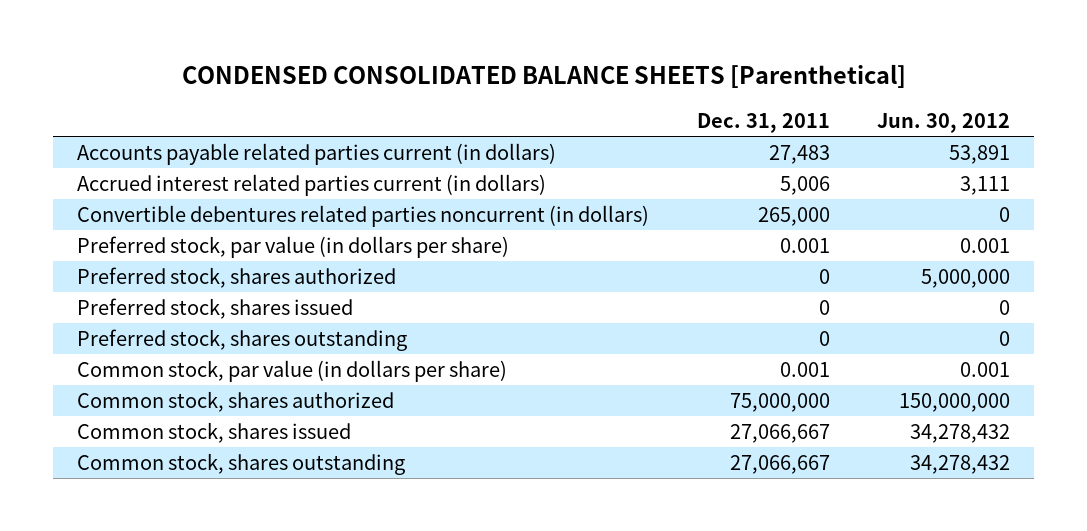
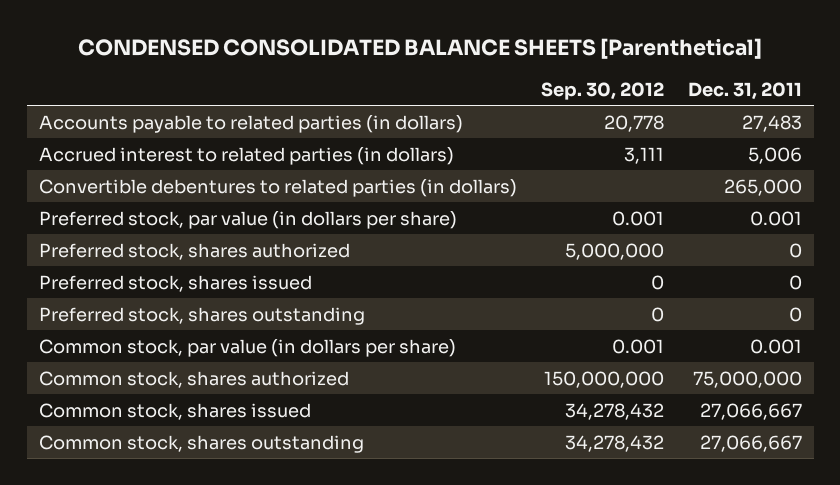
[877,112,1011,133] Jun. 30, 2012 -> none
none -> [540,81,664,100] Sep. 30, 2012
[76,143,556,166] Accounts payable related parties current (in dollars) -> [38,114,463,133] Accounts payable to related parties (in dollars)
[76,174,546,197] Accrued interest related parties current (in dollars) -> [38,146,454,165] Accrued interest to related parties (in dollars)
[76,205,649,228] Convertible debentures related parties noncurrent (in dollars) -> [38,178,517,197] Convertible debentures to related parties (in dollars)

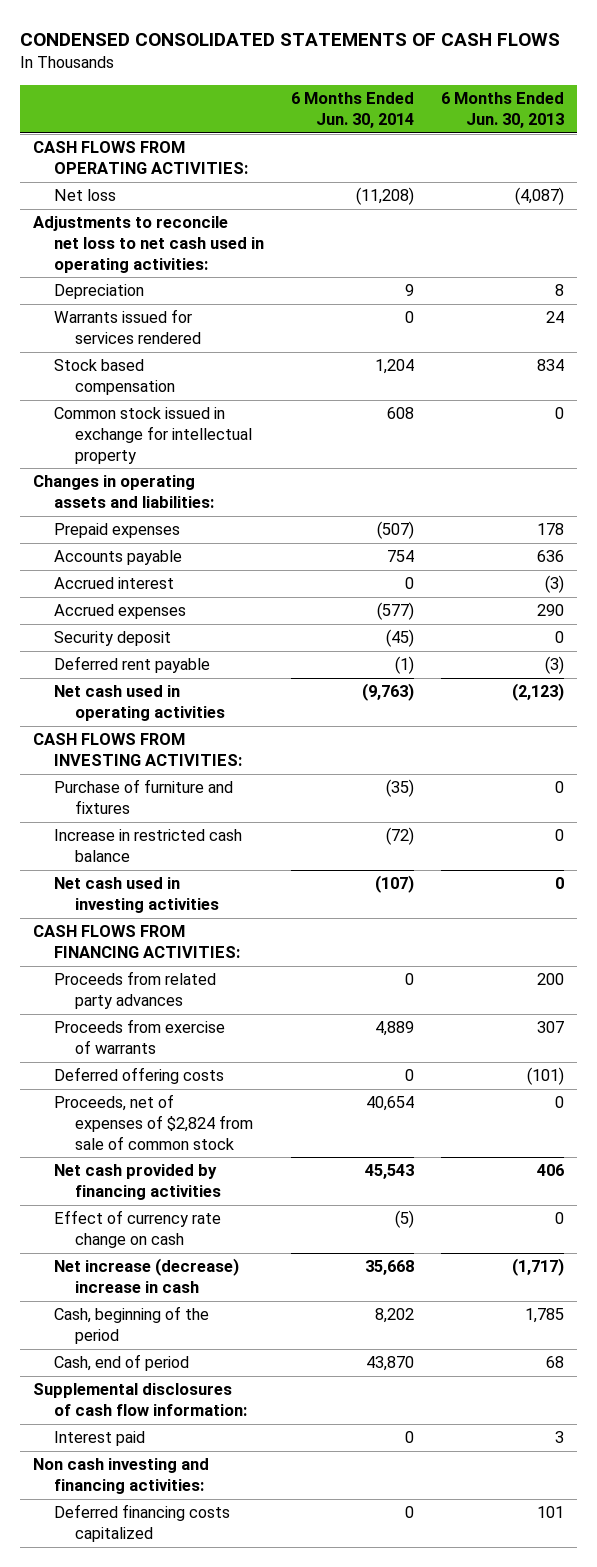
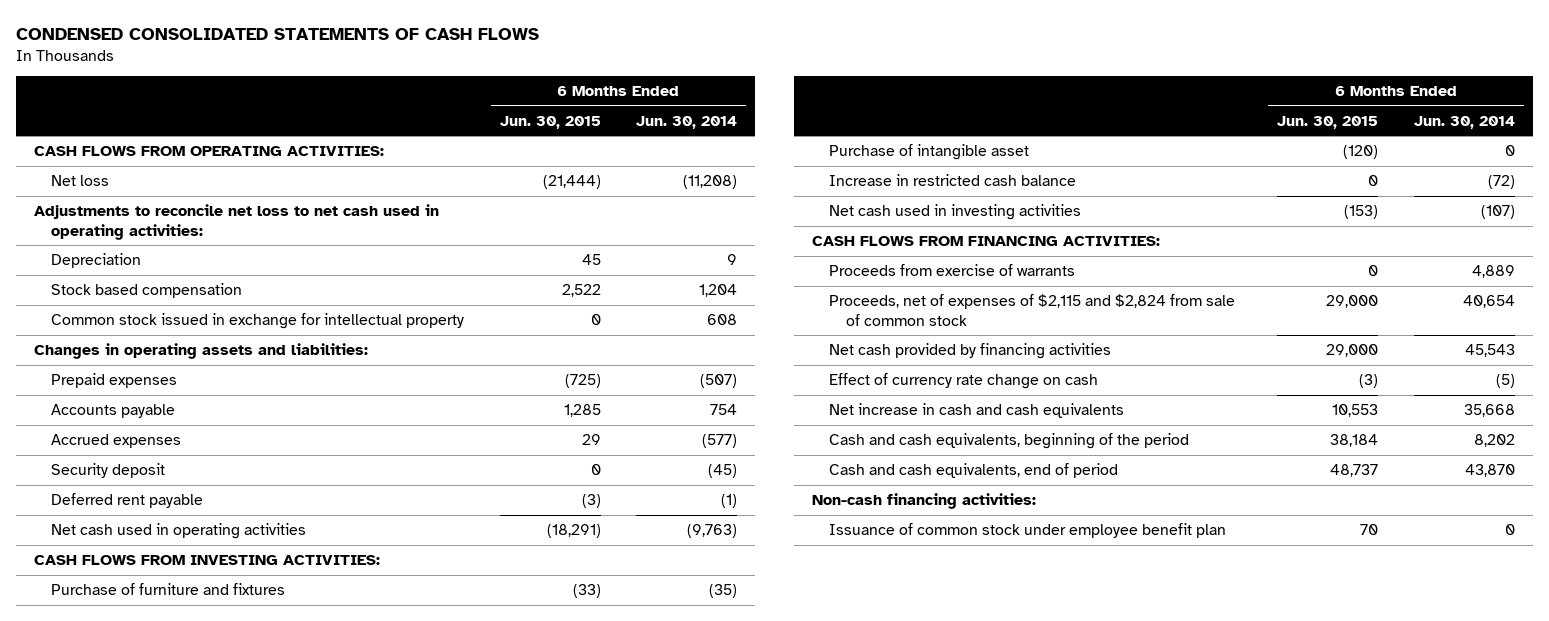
[440,92,564,129] 6 Months Ended Jun. 30, 2013 -> none
none -> [499,115,601,129] Jun. 30, 2015
[54,309,202,345] Warrants issued for services rendered -> none
[54,577,175,590] Accrued interest -> none
none -> [828,144,1029,161] Purchase of intangible asset
[54,971,217,1010] Proceeds from related party advances -> none
[54,1067,225,1085] Deferred offering costs -> none
[54,1094,254,1150] Proceeds, net of expenses of $2,824 from sale of common stock -> [828,294,1235,326] Proceeds, net of expenses of $2,115 and $2,824 from sale of common stock
[33,1383,248,1417] Supplemental disclosures of cash flow information: -> none
[54,1431,146,1447] Interest paid -> none
[54,1504,231,1543] Deferred financing costs capitalized -> none
[54,1258,240,1294] Net increase (decrease) increase in cash -> [828,403,1124,419] Net increase in cash and cash equivalents
[54,1306,210,1345] Cash, beginning of the period -> [828,433,1189,450] Cash and cash equivalents, beginning of the period
[54,1354,190,1372] Cash, end of period -> [828,463,1118,479] Cash and cash equivalents, end of period
[33,1458,210,1495] Non cash investing and financing activities: -> [811,493,1036,510] Non-cash financing activities:
none -> [828,523,1226,539] Issuance of common stock under employee benefit plan

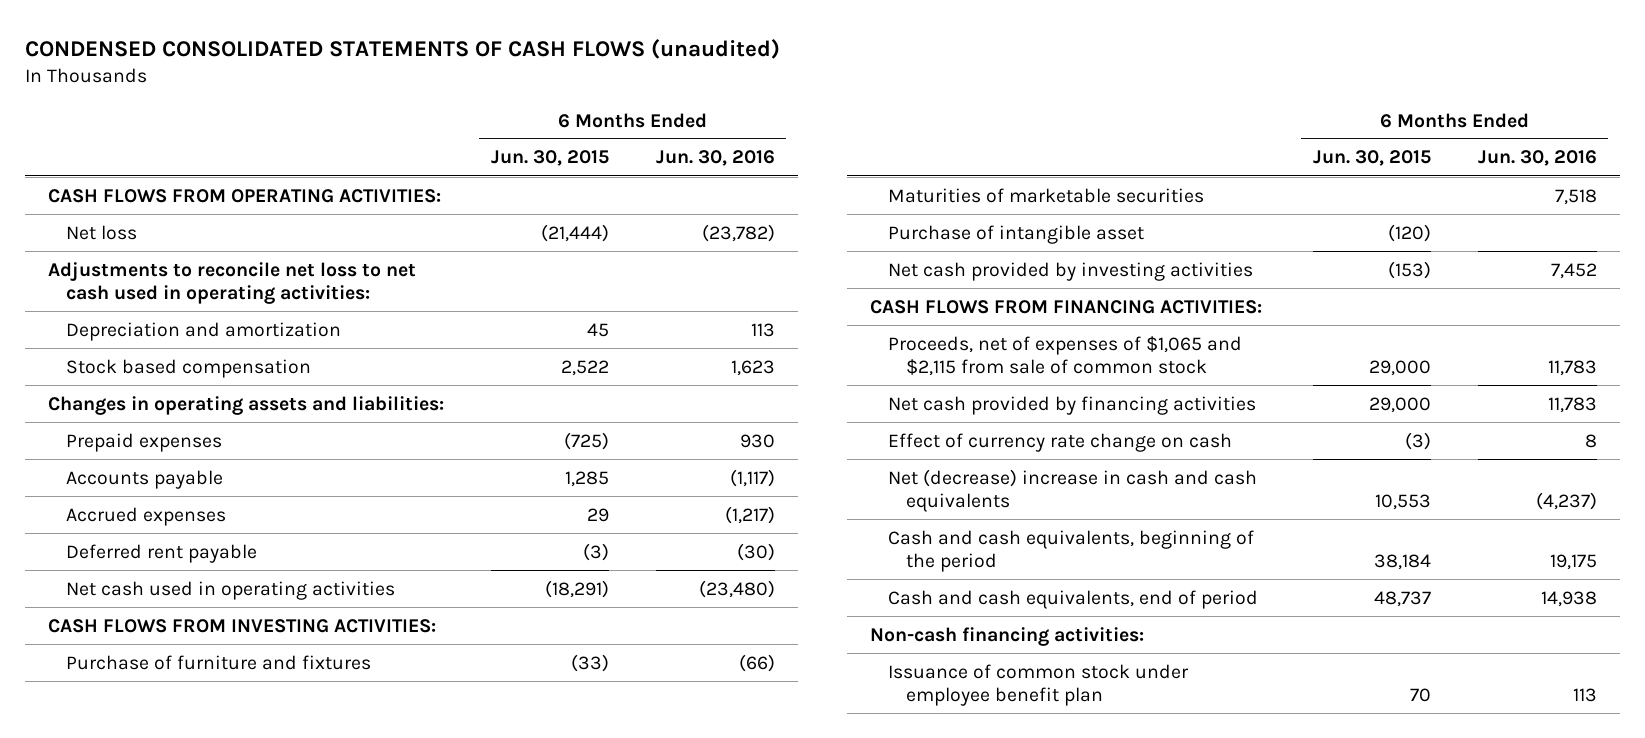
[15,27,539,40] CONDENSED CONSOLIDATED STATEMENTS OF CASH FLOWS -> [25,38,781,59] CONDENSED CONSOLIDATED STATEMENTS OF CASH FLOWS (unaudited)
[636,115,738,129] Jun. 30, 2014 -> none
none -> [655,150,775,167] Jun. 30, 2016
[50,253,141,269] Depreciation -> none
none -> [66,321,342,341] Depreciation and amortization
[50,313,464,330] Common stock issued in exchange for intellectual property -> none
[50,463,165,479] Security deposit -> none
none -> [888,187,1205,203] Maturities of marketable securities
[828,174,1076,187] Increase in restricted cash balance -> none
[828,204,1081,221] Net cash used in investing activities -> [888,261,1254,281] Net cash provided by investing activities
[828,264,1075,277] Proceeds from exercise of warrants -> none
[828,294,1235,326] Proceeds, net of expenses of $2,115 and $2,824 from sale of common stock -> [888,335,1243,377] Proceeds, net of expenses of $1,065 and $2,115 from sale of common stock
[828,403,1124,419] Net increase in cash and cash equivalents -> [888,468,1258,513] Net (decrease) increase in cash and cash equivalents

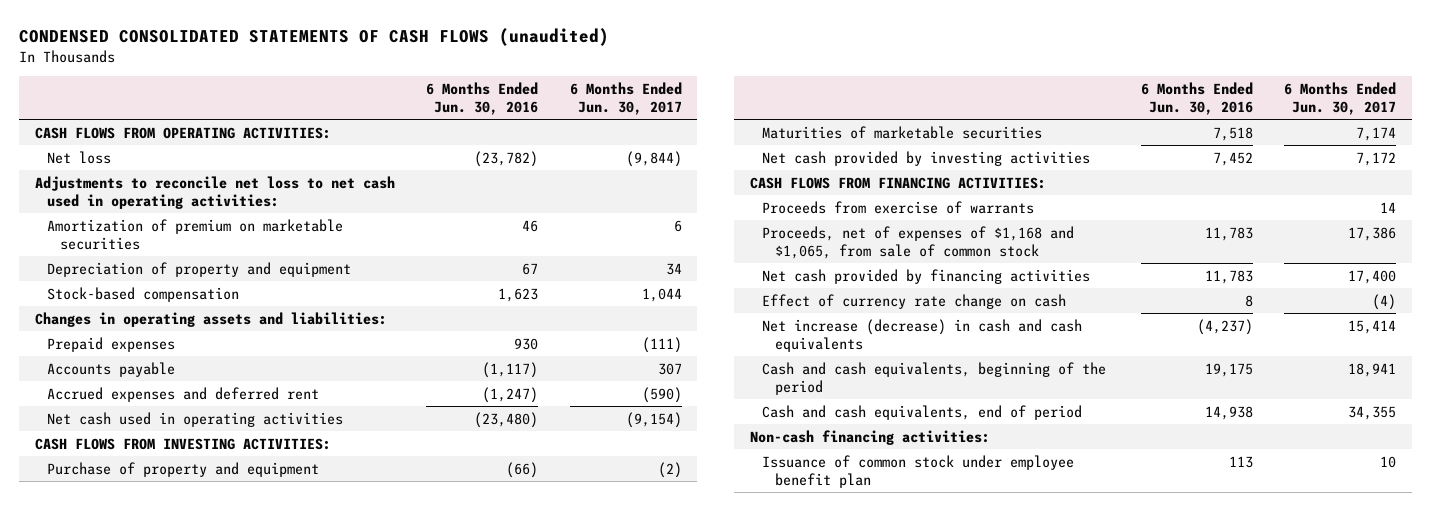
[491,150,610,167] Jun. 30, 2015 -> none
none -> [569,81,682,116] 6 Months Ended Jun. 30, 2017
[66,321,342,341] Depreciation and amortization -> none
none -> [47,218,344,250] Amortization of premium on marketable securities
none -> [47,261,352,277] Depreciation of property and equipment
[66,358,312,378] Stock based compensation -> [47,286,240,302] Stock-based compensation
[66,543,258,563] Deferred rent payable -> none
[66,506,227,526] Accrued expenses -> [47,386,320,402] Accrued expenses and deferred rent
[724,505,775,524] (1,217) -> [482,386,539,403] (1,247)
[66,654,372,670] Purchase of furniture and fixtures -> [47,461,320,477] Purchase of property and equipment
[888,224,1145,244] Purchase of intangible asset -> none
none -> [762,200,1035,214] Proceeds from exercise of warrants
[888,335,1243,377] Proceeds, net of expenses of $1,065 and $2,115 from sale of common stock -> [762,225,1075,259] Proceeds, net of expenses of $1,168 and $1,065, from sale of common stock
[888,468,1258,513] Net (decrease) increase in cash and cash equivalents -> [762,318,1083,352] Net increase (decrease) in cash and cash equivalents

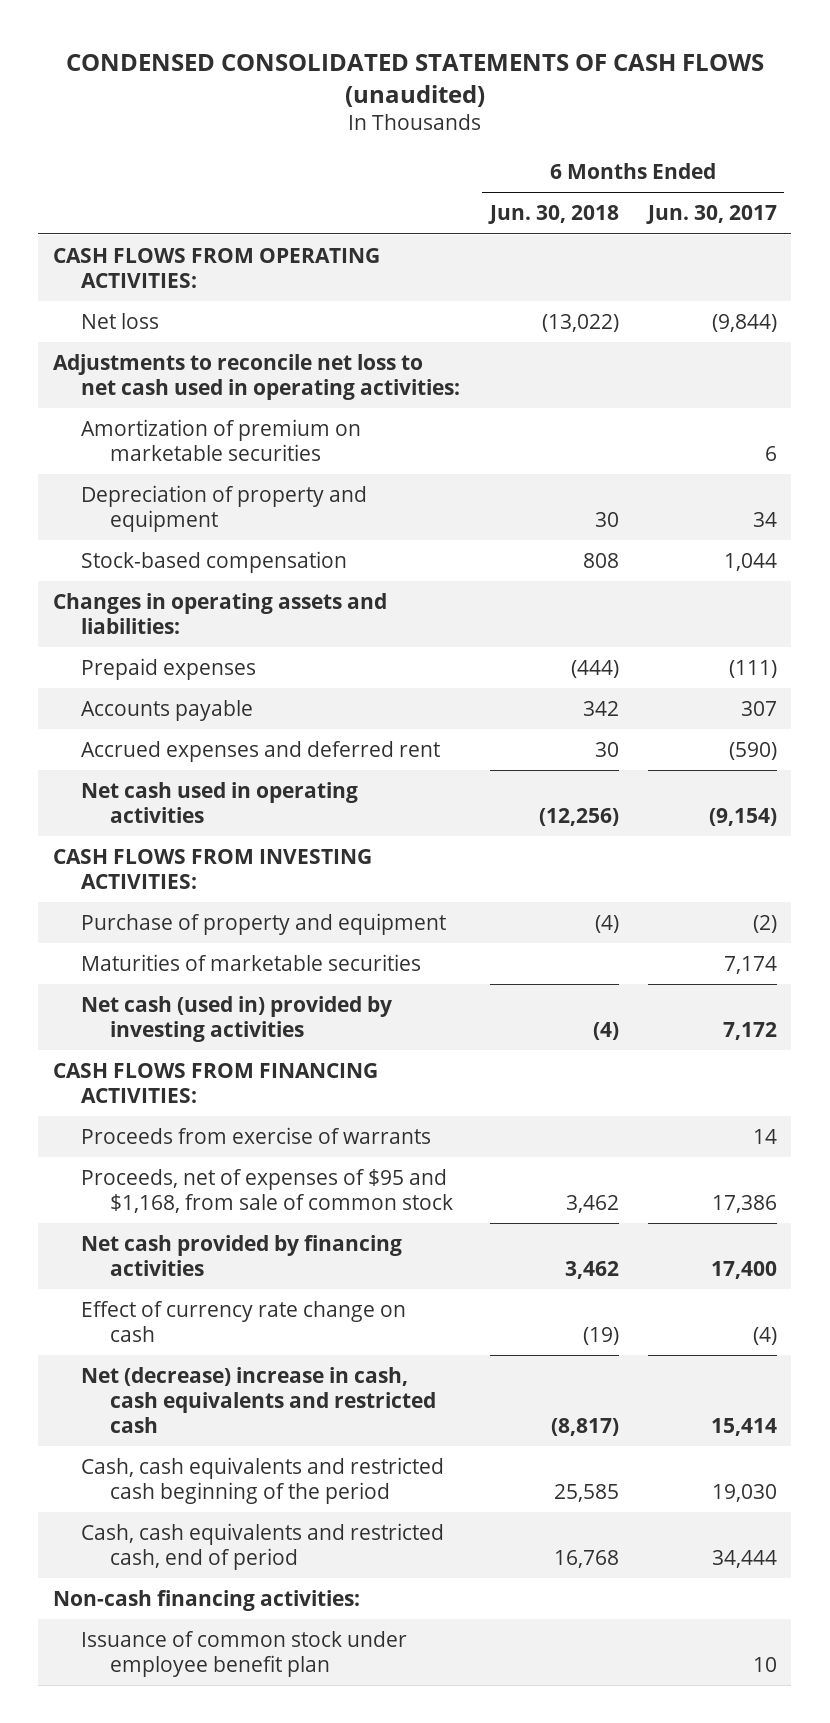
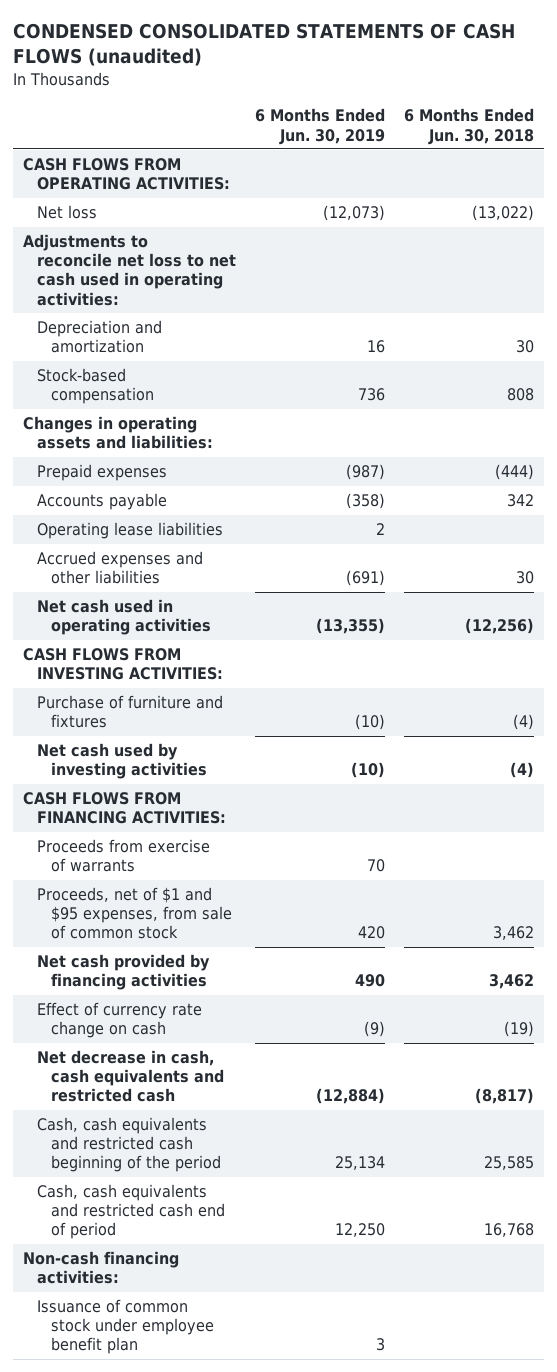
[645,205,777,225] Jun. 30, 2017 -> none
none -> [255,108,386,145] 6 Months Ended Jun. 30, 2019
[81,418,362,461] Amortization of premium on marketable securities -> none
[81,484,368,532] Depreciation of property and equipment -> [37,320,163,354] Depreciation and amortization
none -> [37,522,224,540] Operating lease liabilities
[81,740,441,762] Accrued expenses and deferred rent -> [37,551,204,585] Accrued expenses and other liabilities
[81,953,422,971] Maturities of marketable securities -> none
[81,912,447,935] Purchase of property and equipment -> [37,695,224,729] Purchase of furniture and fixtures
[81,995,393,1042] Net cash (used in) provided by investing activities -> [37,743,208,780] Net cash used by investing activities
[81,1168,453,1213] Proceeds, net of expenses of $95 and $1,168, from sale of common stock -> [37,887,233,940] Proceeds, net of $1 and $95 expenses, from sale of common stock
[81,1366,436,1433] Net (decrease) increase in cash, cash equivalents and restricted cash -> [37,1050,225,1103] Net decrease in cash, cash equivalents and restricted cash
[81,1522,445,1570] Cash, cash equivalents and restricted cash, end of period -> [37,1184,226,1240] Cash, cash equivalents and restricted cash end of period

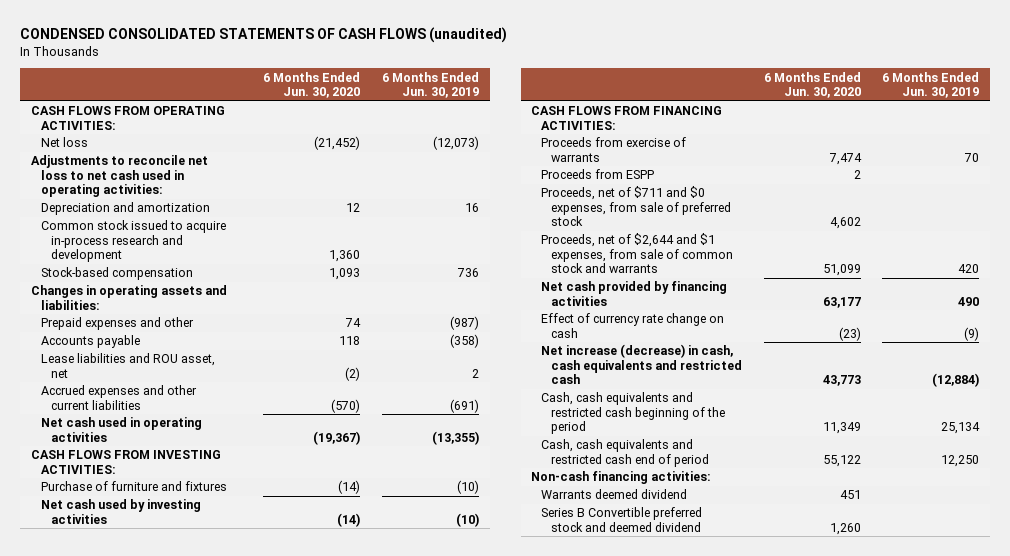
[404,108,535,145] 6 Months Ended Jun. 30, 2018 -> none
none -> [263,71,361,99] 6 Months Ended Jun. 30, 2020
none -> [40,220,226,263] Common stock issued to acquire in-process research and development
[37,464,168,482] Prepaid expenses -> [40,317,194,331] Prepaid expenses and other
[37,522,224,540] Operating lease liabilities -> none
none -> [40,353,215,378] Lease liabilities and ROU asset, net
[37,551,204,585] Accrued expenses and other liabilities -> [40,385,197,410] Accrued expenses and other current liabilities
none -> [541,169,655,180] Proceeds from ESPP
none -> [541,186,732,227] Proceeds, net of $711 and $0 expenses, from sale of preferred stock
[37,887,233,940] Proceeds, net of $1 and $95 expenses, from sale of common stock -> [541,233,734,274] Proceeds, net of $2,644 and $1 expenses, from sale of common stock and warrants
[37,1050,225,1103] Net decrease in cash, cash equivalents and restricted cash -> [541,344,743,385] Net increase (decrease) in cash, cash equivalents and restricted cash
[37,1299,215,1355] Issuance of common stock under employee benefit plan -> none
none -> [541,489,688,500] Warrants deemed dividend
none -> [541,507,703,532] Series B Convertible preferred stock and deemed dividend

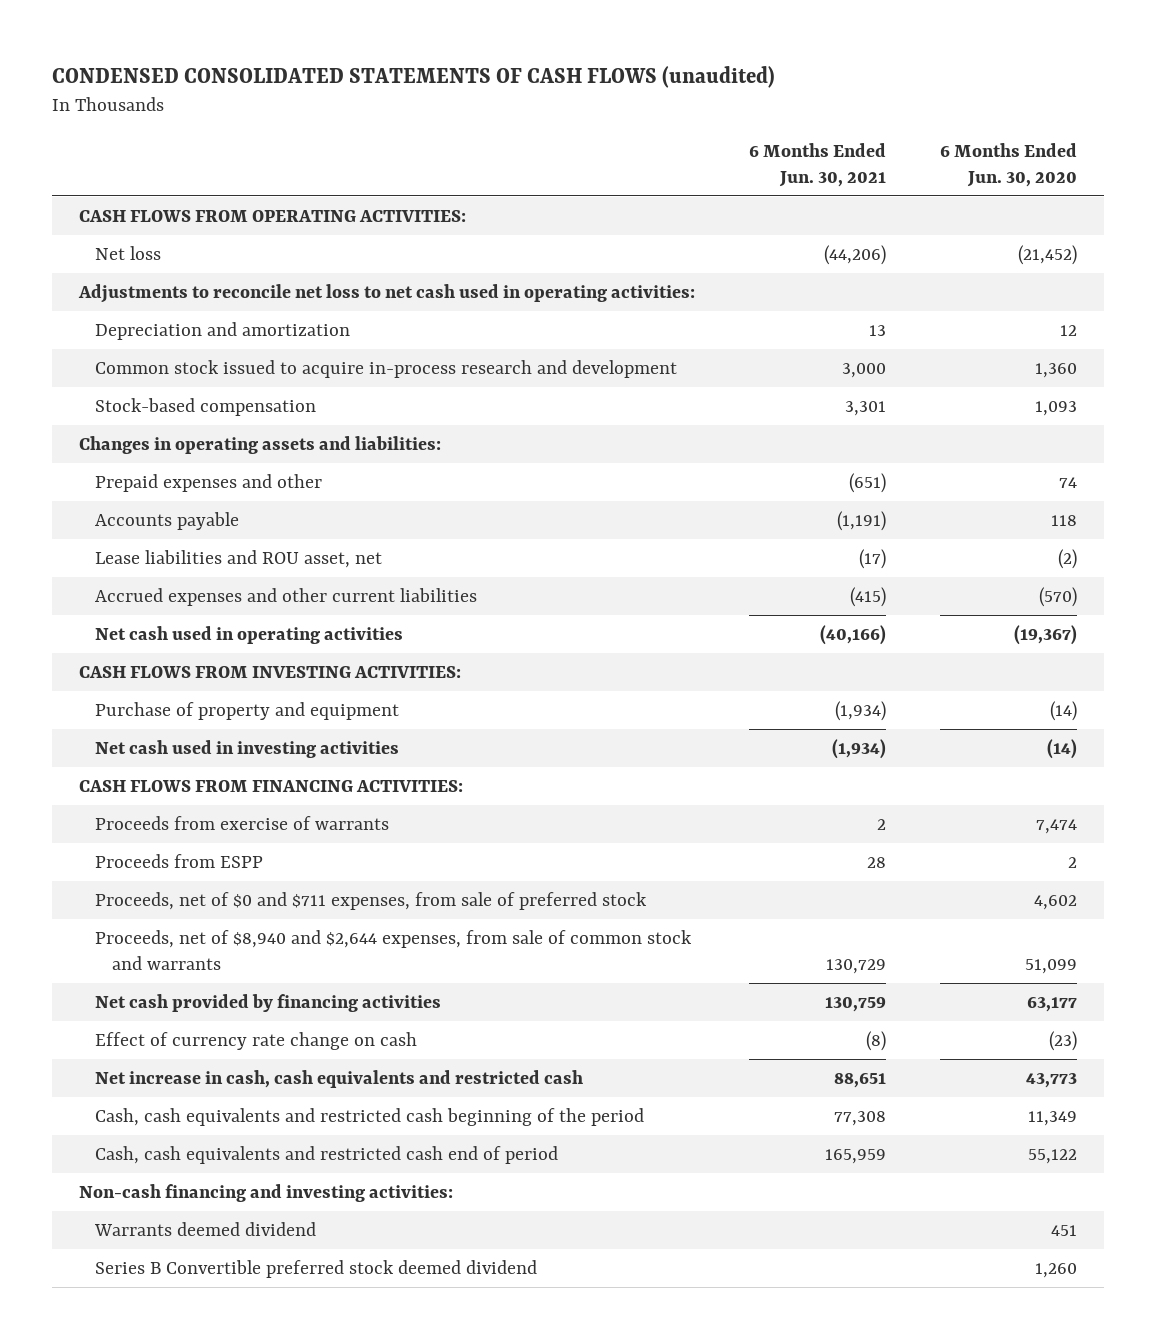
[381,71,479,99] 6 Months Ended Jun. 30, 2019 -> none
none -> [748,142,886,187] 6 Months Ended Jun. 30, 2021
[40,481,227,492] Purchase of furniture and fixtures -> [95,701,400,720] Purchase of property and equipment
[40,499,201,524] Net cash used by investing activities -> [95,739,400,758] Net cash used in investing activities
[541,186,732,227] Proceeds, net of $711 and $0 expenses, from sale of preferred stock -> [95,891,648,910] Proceeds, net of $0 and $711 expenses, from sale of preferred stock
[541,233,734,274] Proceeds, net of $2,644 and $1 expenses, from sale of common stock and warrants -> [95,929,693,971] Proceeds, net of $8,940 and $2,644 expenses, from sale of common stock and warrants
[541,344,743,385] Net increase (decrease) in cash, cash equivalents and restricted cash -> [95,1069,584,1088] Net increase in cash, cash equivalents and restricted cash
[531,471,712,485] Non-cash financing activities: -> [78,1183,453,1202] Non-cash financing and investing activities:
[541,507,703,532] Series B Convertible preferred stock and deemed dividend -> [95,1259,538,1278] Series B Convertible preferred stock deemed dividend

